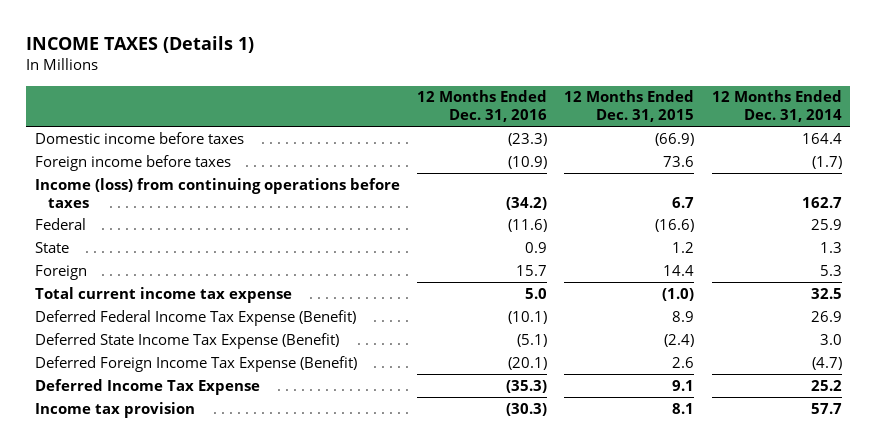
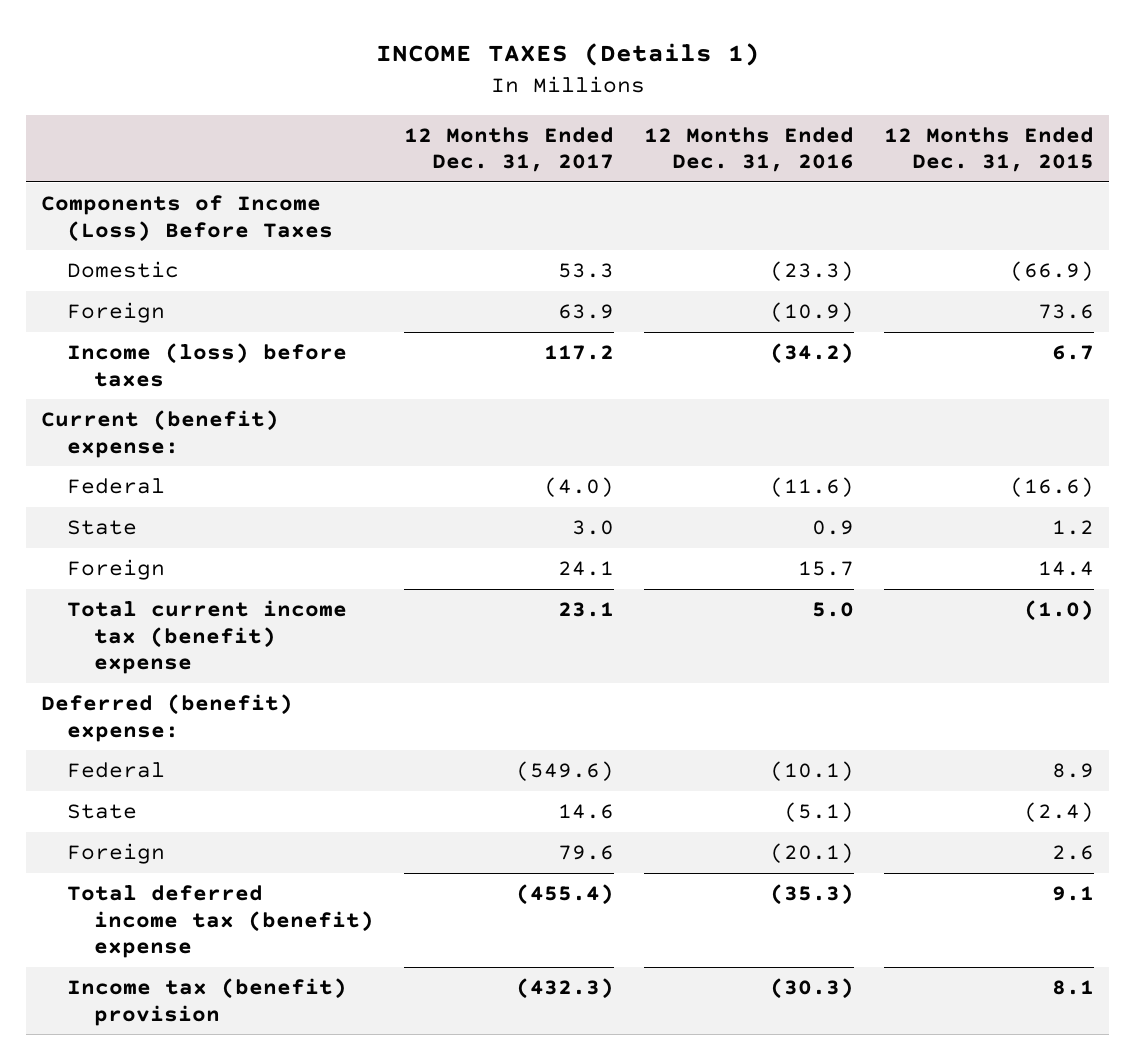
[711,90,842,123] 12 Months Ended Dec. 31, 2014 -> none
none -> [404,126,615,173] 12 Months Ended Dec. 31, 2017
none -> [40,195,334,242] Components of Income (Loss) Before Taxes
[34,131,244,144] Domestic income before taxes -> [67,261,180,279] Domestic
[34,154,231,171] Foreign income before taxes -> [67,302,166,324] Foreign
[34,177,400,208] Income (loss) from continuing operations before taxes -> [67,343,348,387] Income (loss) before taxes
none -> [40,410,279,458] Current (benefit) expense:
[34,286,292,303] Total current income tax expense -> [67,600,348,675] Total current income tax (benefit) expense
none -> [40,694,293,742] Deferred (benefit) expense:
[34,309,356,326] Deferred Federal Income Tax Expense (Benefit) -> [67,762,166,779] Federal
[34,332,339,349] Deferred State Income Tax Expense (Benefit) -> [67,804,138,820] State
[34,355,357,372] Deferred Foreign Income Tax Expense (Benefit) -> [67,843,166,865] Foreign
[34,378,260,395] Deferred Income Tax Expense -> [67,885,375,959] Total deferred income tax (benefit) expense
[34,401,195,418] Income tax provision -> [67,978,348,1026] Income tax (benefit) provision

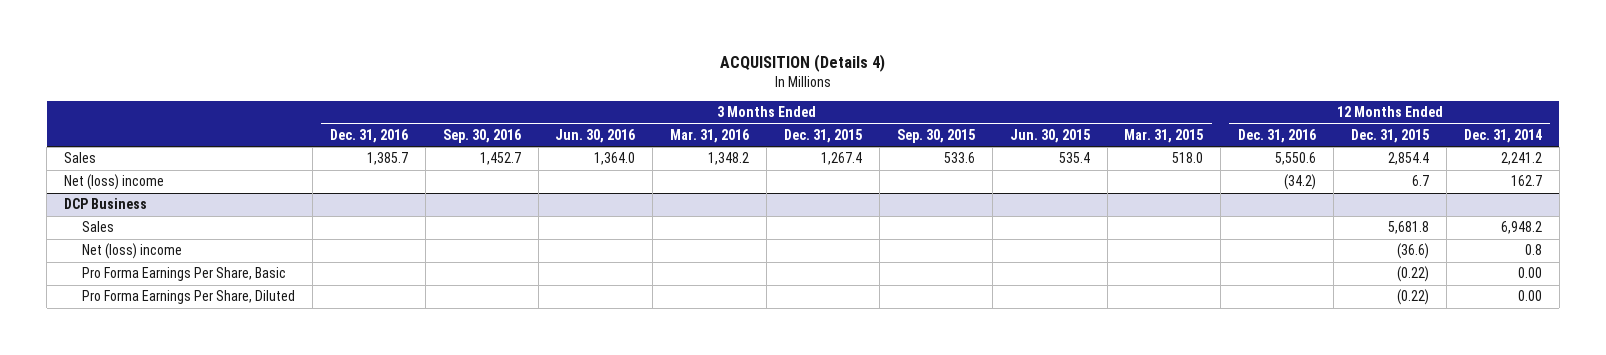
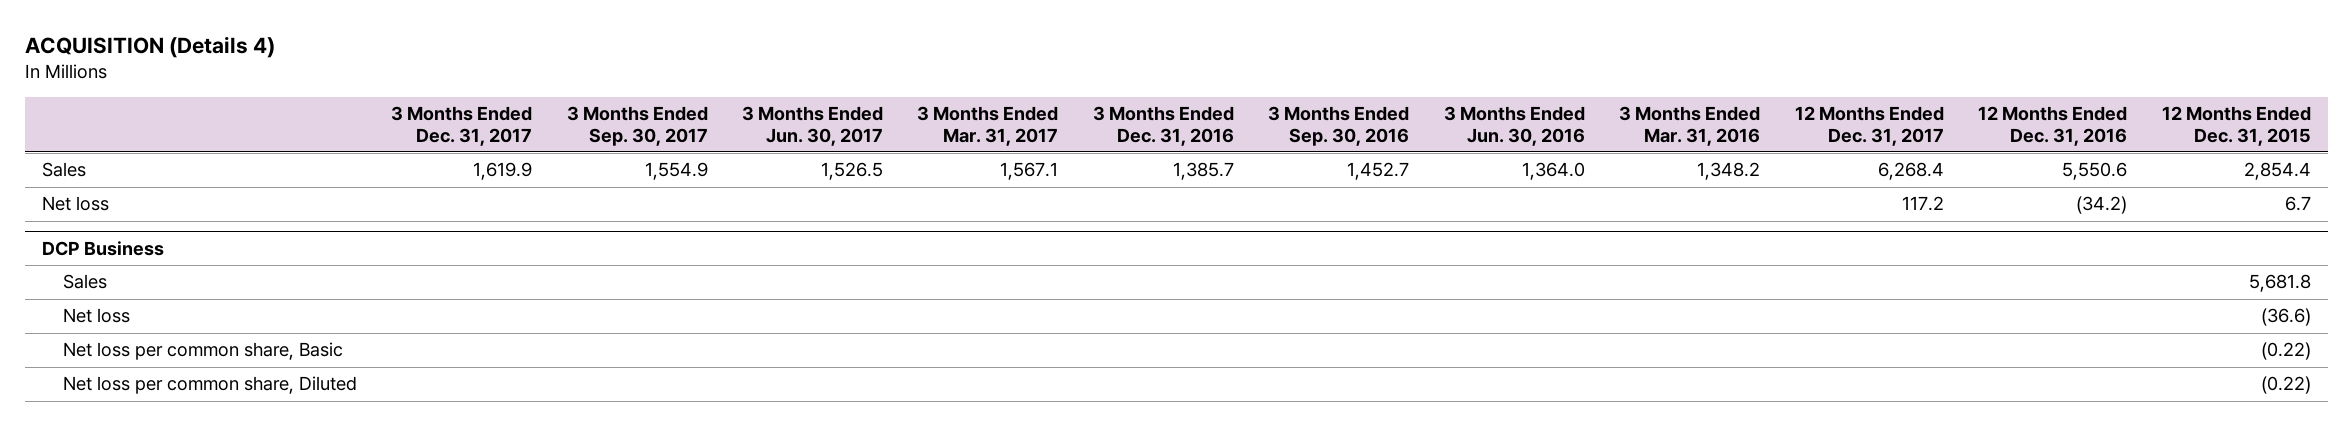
[784,128,863,143] Dec. 31, 2015 -> none
[896,128,975,143] Sep. 30, 2015 -> none
[1009,128,1090,143] Jun. 30, 2015 -> none
[1124,128,1204,143] Mar. 31, 2015 -> none
[1463,128,1542,143] Dec. 31, 2014 -> none
none -> [391,106,533,146] 3 Months Ended Dec. 31, 2017
none -> [566,106,708,146] 3 Months Ended Sep. 30, 2017
none -> [741,106,883,146] 3 Months Ended Jun. 30, 2017
none -> [917,106,1059,146] 3 Months Ended Mar. 31, 2017
none -> [1794,106,1944,146] 12 Months Ended Dec. 31, 2017
[63,174,164,191] Net (loss) income -> [41,196,109,212] Net loss
[82,243,183,260] Net (loss) income -> [62,308,130,324] Net loss
[82,267,287,282] Pro Forma Earnings Per Share, Basic -> [62,342,343,361] Net loss per common share, Basic
[82,290,296,305] Pro Forma Earnings Per Share, Diluted -> [62,376,357,395] Net loss per common share, Diluted

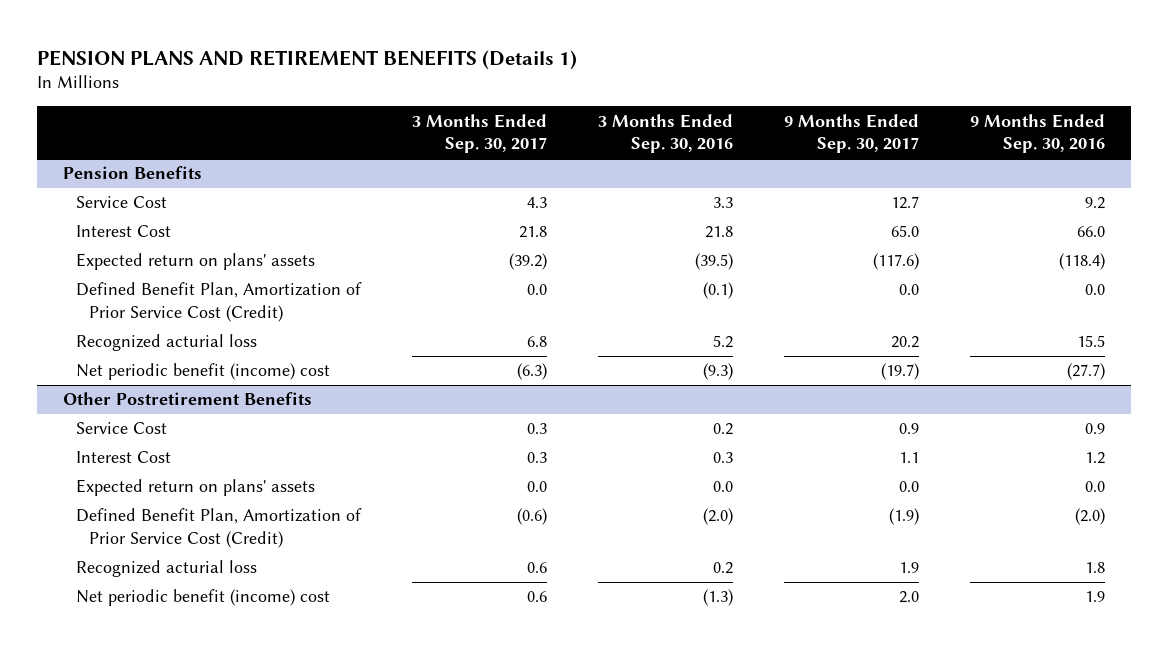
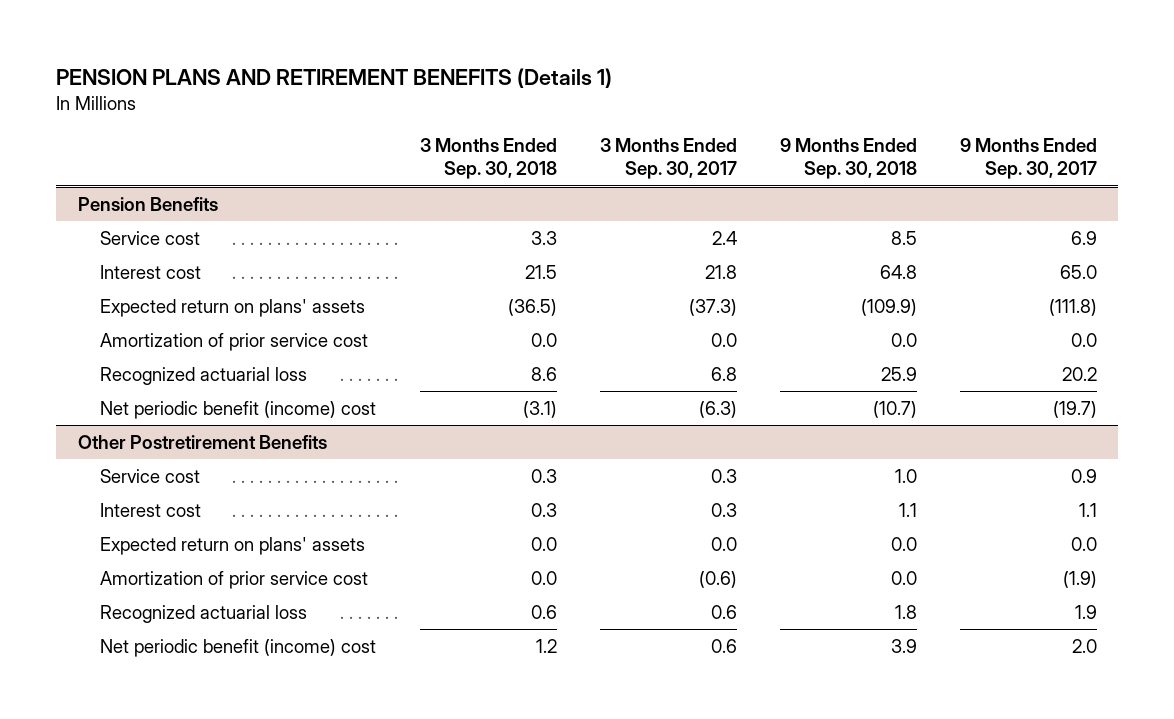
[598,113,734,154] 3 Months Ended Sep. 30, 2016 -> none
[970,113,1106,154] 9 Months Ended Sep. 30, 2016 -> none
none -> [419,138,557,180] 3 Months Ended Sep. 30, 2018
none -> [779,138,917,180] 9 Months Ended Sep. 30, 2018
[75,196,167,209] Service Cost -> [100,230,201,245] Service cost
[527,197,548,209] 4.3 -> [711,230,737,245] 2.4
[891,196,920,210] 12.7 -> [1070,230,1097,245] 6.9
[75,225,171,238] Interest Cost -> [100,264,202,279] Interest cost
[509,253,548,271] (39.2) -> [688,298,737,316] (37.3)
[873,253,920,271] (117.6) -> [1048,298,1097,316] (111.8)
[75,282,362,323] Defined Benefit Plan, Amortization of Prior Service Cost (Credit) -> [100,332,369,351] Amortization of prior service cost
[75,334,257,352] Recognized acturial loss -> [100,366,308,385] Recognized actuarial loss
[75,422,167,435] Service Cost -> [100,468,201,483] Service cost
[75,451,171,464] Interest Cost -> [100,502,202,517] Interest cost
[75,508,362,549] Defined Benefit Plan, Amortization of Prior Service Cost (Credit) -> [100,570,369,589] Amortization of prior service cost
[75,560,257,578] Recognized acturial loss -> [100,604,308,623] Recognized actuarial loss

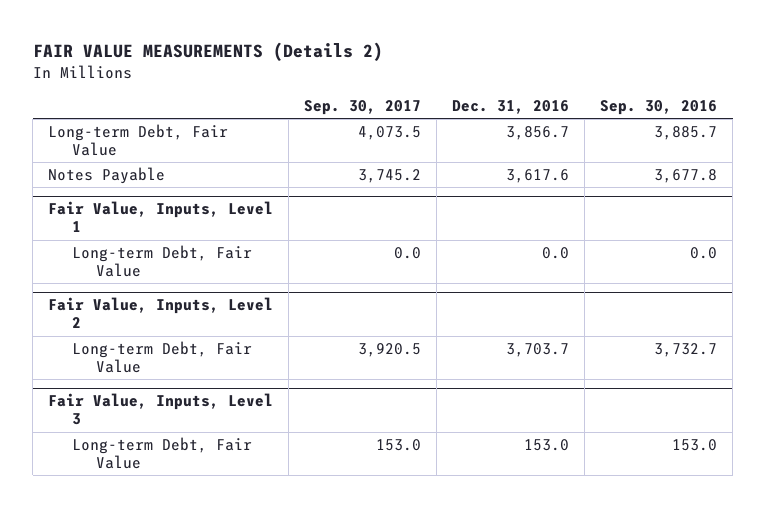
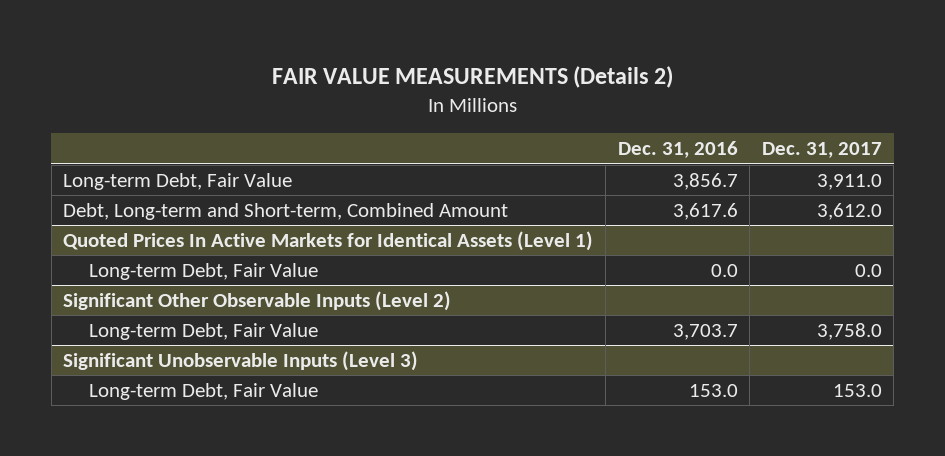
[304,99,422,115] Sep. 30, 2017 -> none
[600,99,718,115] Sep. 30, 2016 -> none
none -> [761,142,882,159] Dec. 31, 2017
[48,166,166,184] Notes Payable -> [63,202,509,220] Debt, Long-term and Short-term, Combined Amount
[48,201,274,233] Fair Value, Inputs, Level 1 -> [63,230,594,251] Quoted Prices In Active Markets for Identical Assets (Level 1)
[48,297,274,329] Fair Value, Inputs, Level 2 -> [63,290,452,311] Significant Other Observable Inputs (Level 2)
[48,393,274,426] Fair Value, Inputs, Level 3 -> [63,350,419,371] Significant Unobservable Inputs (Level 3)

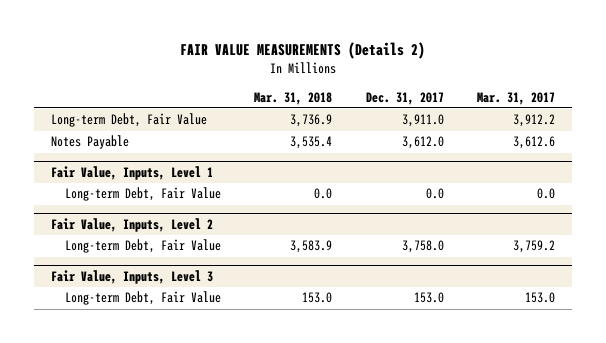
[617,141,738,159] Dec. 31, 2016 -> none
none -> [254,91,333,105] Mar. 31, 2018
none -> [477,91,556,105] Mar. 31, 2017
[63,202,509,220] Debt, Long-term and Short-term, Combined Amount -> [51,135,130,150] Notes Payable
[63,230,594,251] Quoted Prices In Active Markets for Identical Assets (Level 1) -> [51,165,214,180] Fair Value, Inputs, Level 1
[63,290,452,311] Significant Other Observable Inputs (Level 2) -> [51,217,214,232] Fair Value, Inputs, Level 2
[63,350,419,371] Significant Unobservable Inputs (Level 3) -> [51,269,214,284] Fair Value, Inputs, Level 3

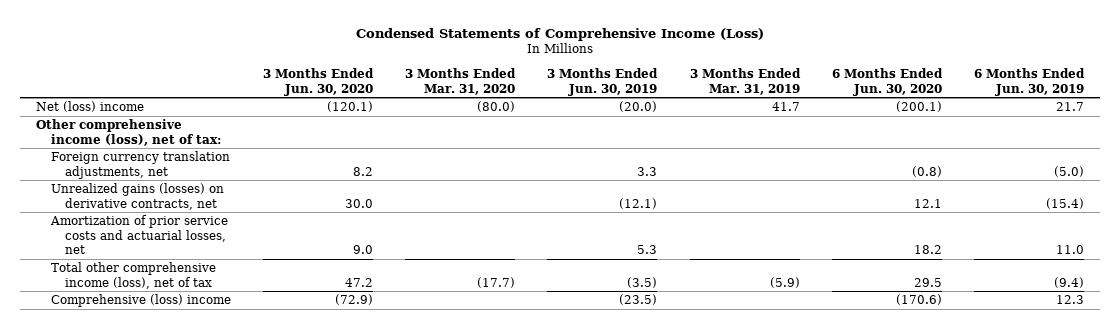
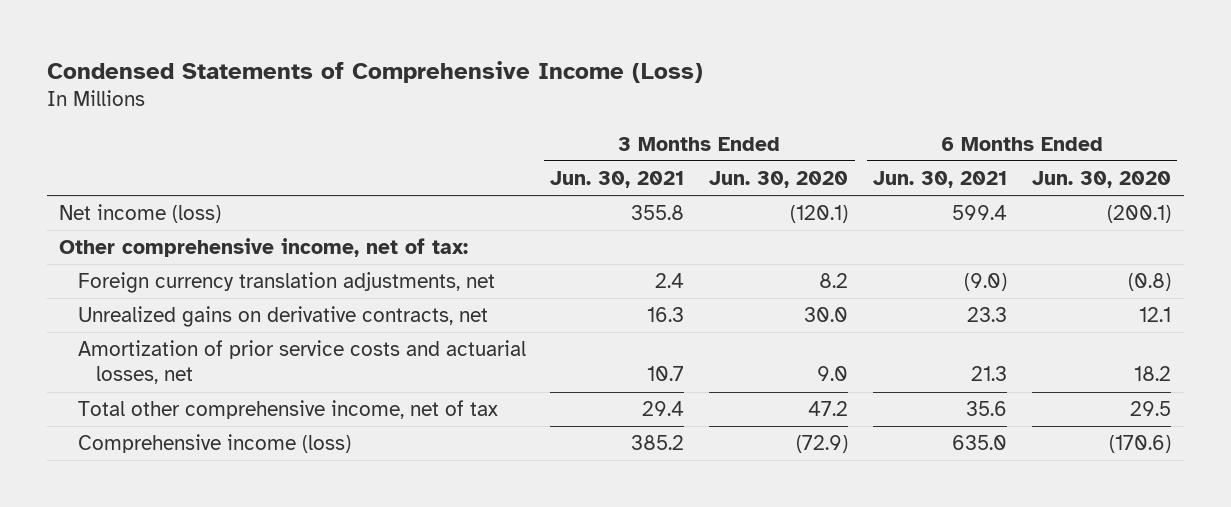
[405,67,517,95] 3 Months Ended Mar. 31, 2020 -> none
[547,67,659,96] 3 Months Ended Jun. 30, 2019 -> none
[689,67,801,95] 3 Months Ended Mar. 31, 2019 -> none
[974,67,1086,96] 6 Months Ended Jun. 30, 2019 -> none
none -> [550,170,685,188] Jun. 30, 2021
none -> [873,170,1008,188] Jun. 30, 2021
[36,101,145,113] Net (loss) income -> [59,204,222,224] Net income (loss)
[36,119,221,146] Other comprehensive income (loss), net of tax: -> [59,238,469,258] Other comprehensive income, net of tax:
[50,183,224,210] Unrealized gains (losses) on derivative contracts, net -> [77,306,488,328] Unrealized gains on derivative contracts, net
[50,262,216,289] Total other comprehensive income (loss), net of tax -> [77,400,498,420] Total other comprehensive income, net of tax
[50,294,231,308] Comprehensive (loss) income -> [77,434,351,454] Comprehensive income (loss)

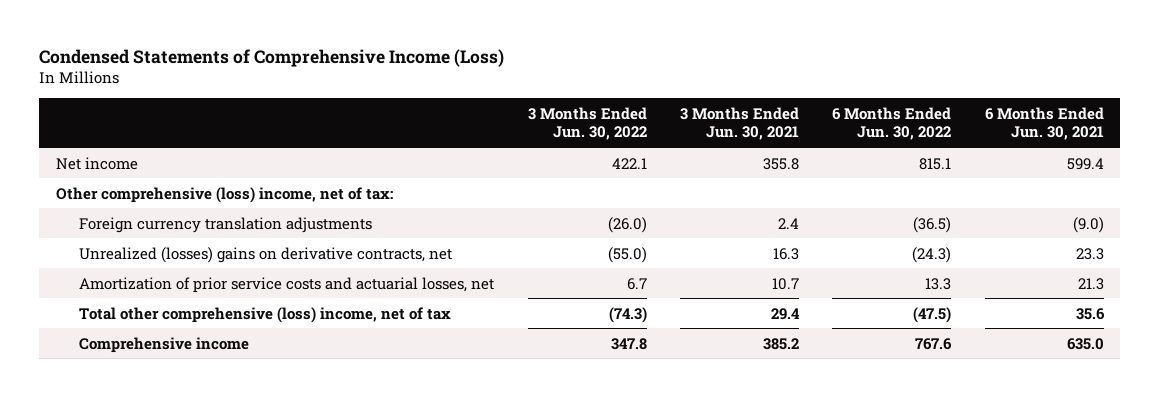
[709,170,849,188] Jun. 30, 2020 -> none
[1032,170,1172,188] Jun. 30, 2020 -> none
none -> [527,106,647,141] 3 Months Ended Jun. 30, 2022
none -> [832,106,952,141] 6 Months Ended Jun. 30, 2022
[59,204,222,224] Net income (loss) -> [56,156,139,170] Net income
[59,238,469,258] Other comprehensive income, net of tax: -> [56,186,394,203] Other comprehensive (loss) income, net of tax:
[77,272,495,294] Foreign currency translation adjustments, net -> [79,216,373,233] Foreign currency translation adjustments
[77,306,488,328] Unrealized gains on derivative contracts, net -> [79,246,453,263] Unrealized (losses) gains on derivative contracts, net
[77,400,498,420] Total other comprehensive income, net of tax -> [79,306,452,323] Total other comprehensive (loss) income, net of tax
[77,434,351,454] Comprehensive income (loss) -> [79,336,250,353] Comprehensive income

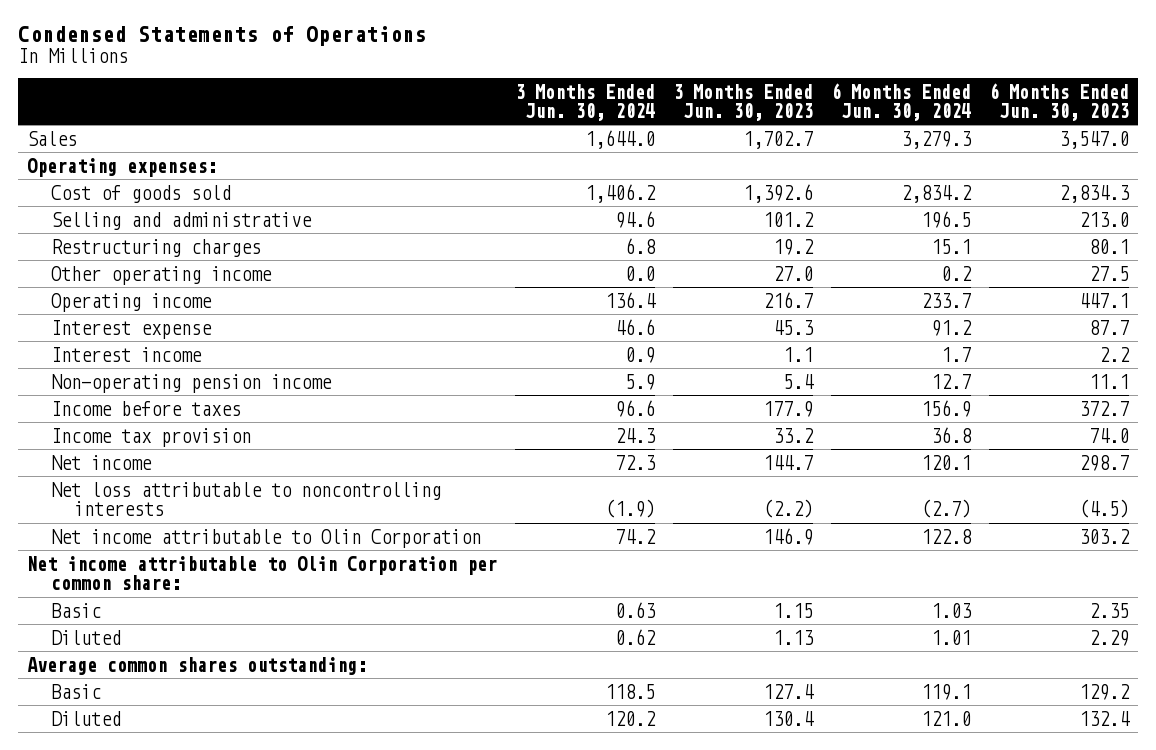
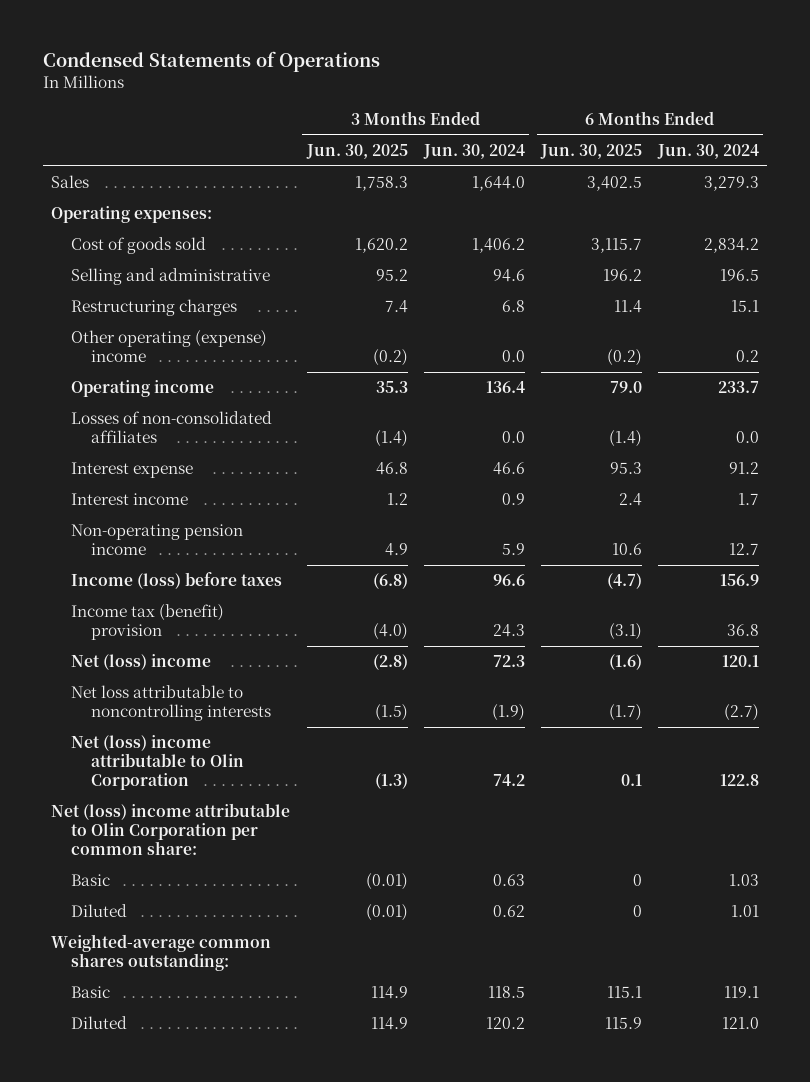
[672,83,813,122] 3 Months Ended Jun. 30, 2023 -> none
[988,82,1129,122] 6 Months Ended Jun. 30, 2023 -> none
none -> [305,144,408,160] Jun. 30, 2025
none -> [539,144,642,160] Jun. 30, 2025
[50,265,272,285] Other operating income -> [71,330,268,363] Other operating (expense) income
none -> [71,411,273,444] Losses of non-consolidated affiliates
[50,400,241,416] Income before taxes -> [71,572,283,590] Income (loss) before taxes
[50,427,251,447] Income tax provision -> [71,604,225,641] Income tax (benefit) provision
[50,454,152,470] Net income -> [71,654,212,671] Net (loss) income
[50,528,481,548] Net income attributable to Olin Corporation -> [71,735,244,791] Net (loss) income attributable to Olin Corporation
[26,555,497,591] Net income attributable to Olin Corporation per common share: -> [51,803,291,856] Net (loss) income attributable to Olin Corporation per common share:
[26,656,367,675] Average common shares outstanding: -> [51,934,272,972] Weighted-average common shares outstanding:

